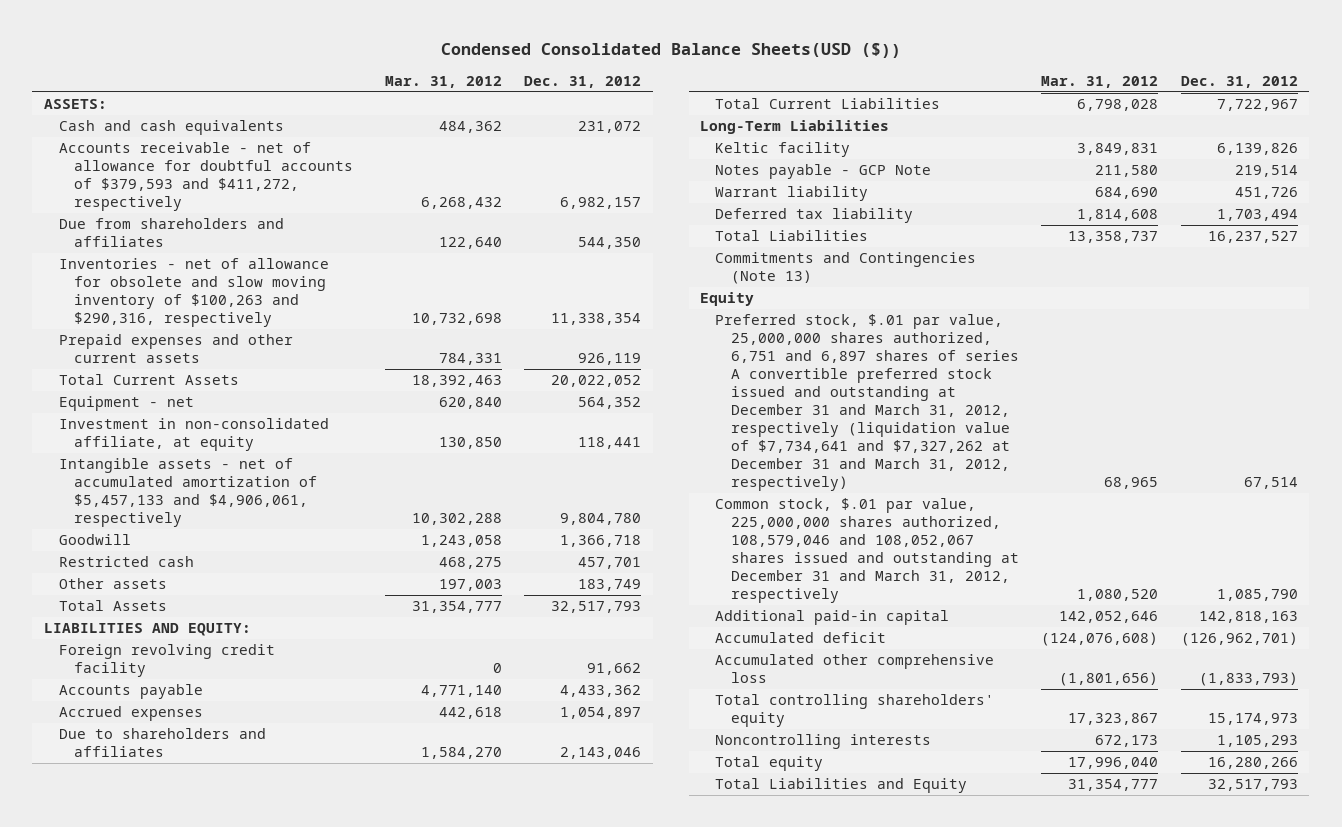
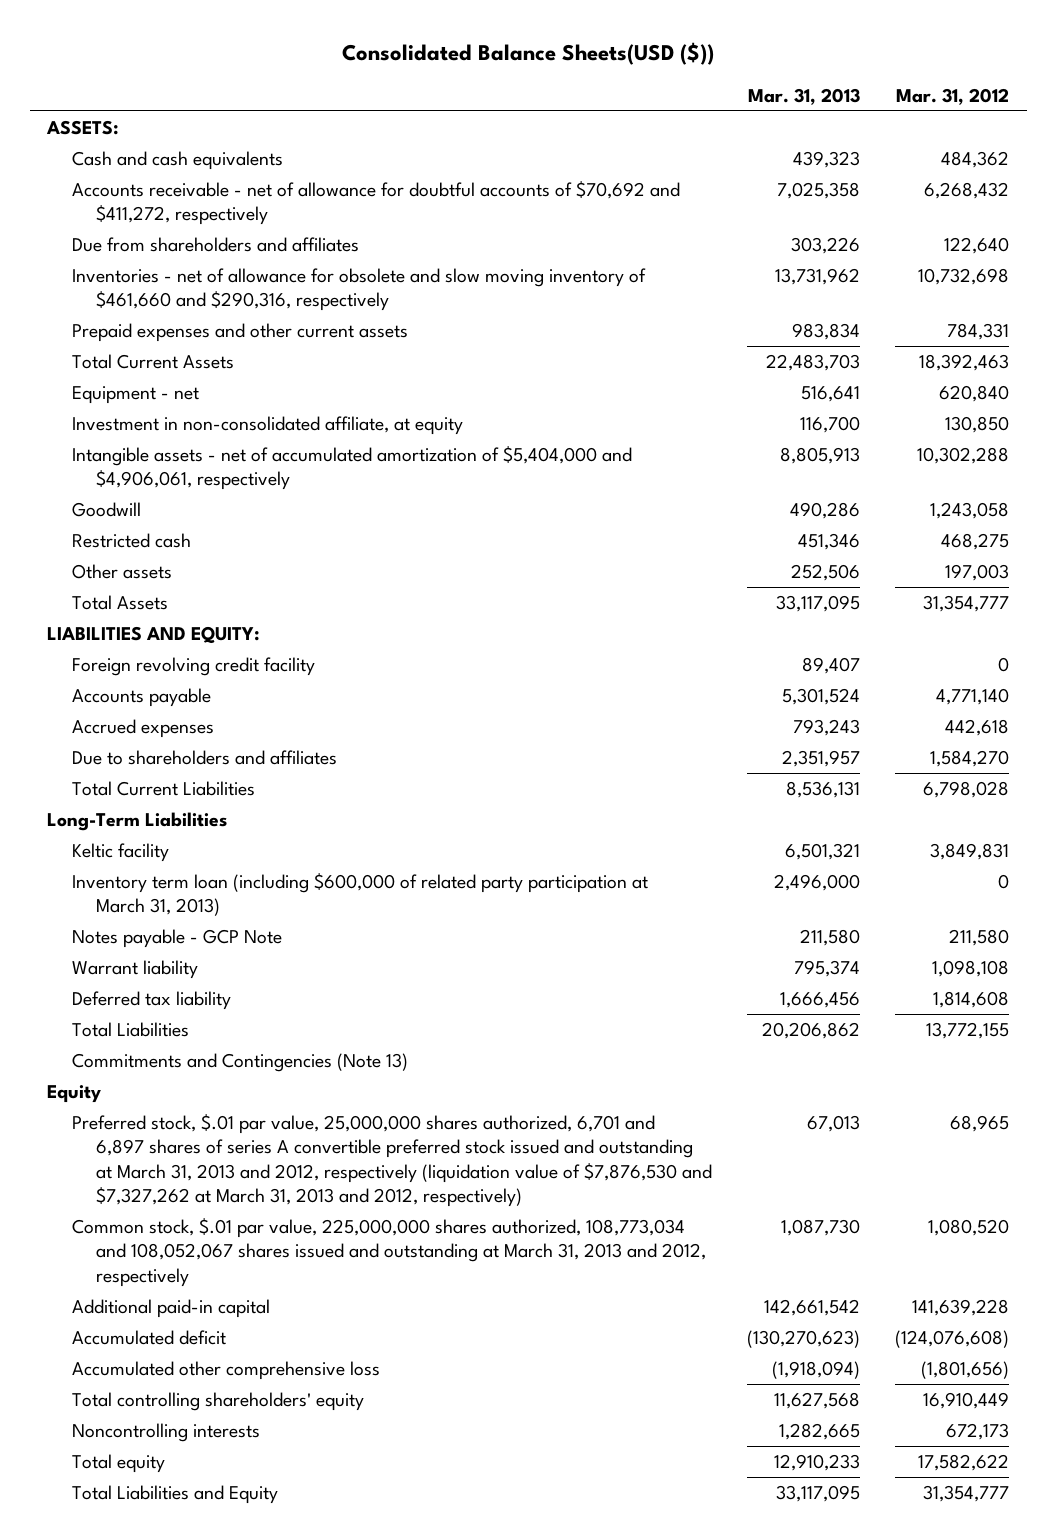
[440,43,901,59] Condensed Consolidated Balance Sheets(USD ($)) -> [342,42,715,66] Consolidated Balance Sheets(USD ($))
[524,75,642,88] Dec. 31, 2012 -> none
none -> [748,87,861,105] Mar. 31, 2013
[58,142,354,212] Accounts receivable - net of allowance for doubtful accounts of $379,593 and $411,272, respectively -> [71,180,680,226] Accounts receivable - net of allowance for doubtful accounts of $70,692 and $411,272, respectively
[58,258,329,328] Inventories - net of allowance for obsolete and slow moving inventory of $100,263 and $290,316, respectively -> [71,267,646,312] Inventories - net of allowance for obsolete and slow moving inventory of $461,660 and $290,316, respectively
[58,458,318,528] Intangible assets - net of accumulated amortization of $5,457,133 and $4,906,061, respectively -> [71,445,632,491] Intangible assets - net of accumulated amortization of $5,404,000 and $4,906,061, respectively
none -> [71,872,648,917] Inventory term loan (including $600,000 of related party participation at March 31, 2013)
[1095,187,1159,200] 684,690 -> [932,959,1010,977] 1,098,108
[1068,231,1159,244] 13,358,737 -> [926,1021,1010,1039] 13,772,155
[715,314,1019,492] Preferred stock, $.01 par value, 25,000,000 shares authorized, 6,751 and 6,897 shares of series A convertible preferred stock issued and outstanding at December 31 and March 31, 2012, respectively (liquidation value of $7,734,641 and $7,327,262 at December 31 and March 31, 2012, respectively) -> [71,1113,712,1208] Preferred stock, $.01 par value, 25,000,000 shares authorized, 6,701 and 6,897 shares of series A convertible preferred stock issued and outstanding at March 31, 2013 and 2012, respectively (liquidation value of $7,876,530 and $7,327,262 at March 31, 2013 and 2012, respectively)
[715,498,1019,604] Common stock, $.01 par value, 225,000,000 shares authorized, 108,579,046 and 108,052,067 shares issued and outstanding at December 31 and March 31, 2012, respectively -> [71,1217,706,1287] Common stock, $.01 par value, 225,000,000 shares authorized, 108,773,034 and 108,052,067 shares issued and outstanding at March 31, 2013 and 2012, respectively
[1059,611,1159,624] 142,052,646 -> [912,1298,1010,1316] 141,639,228
[1068,713,1159,726] 17,323,867 -> [923,1391,1010,1409] 16,910,449
[1068,757,1159,770] 17,996,040 -> [918,1453,1010,1471] 17,582,622

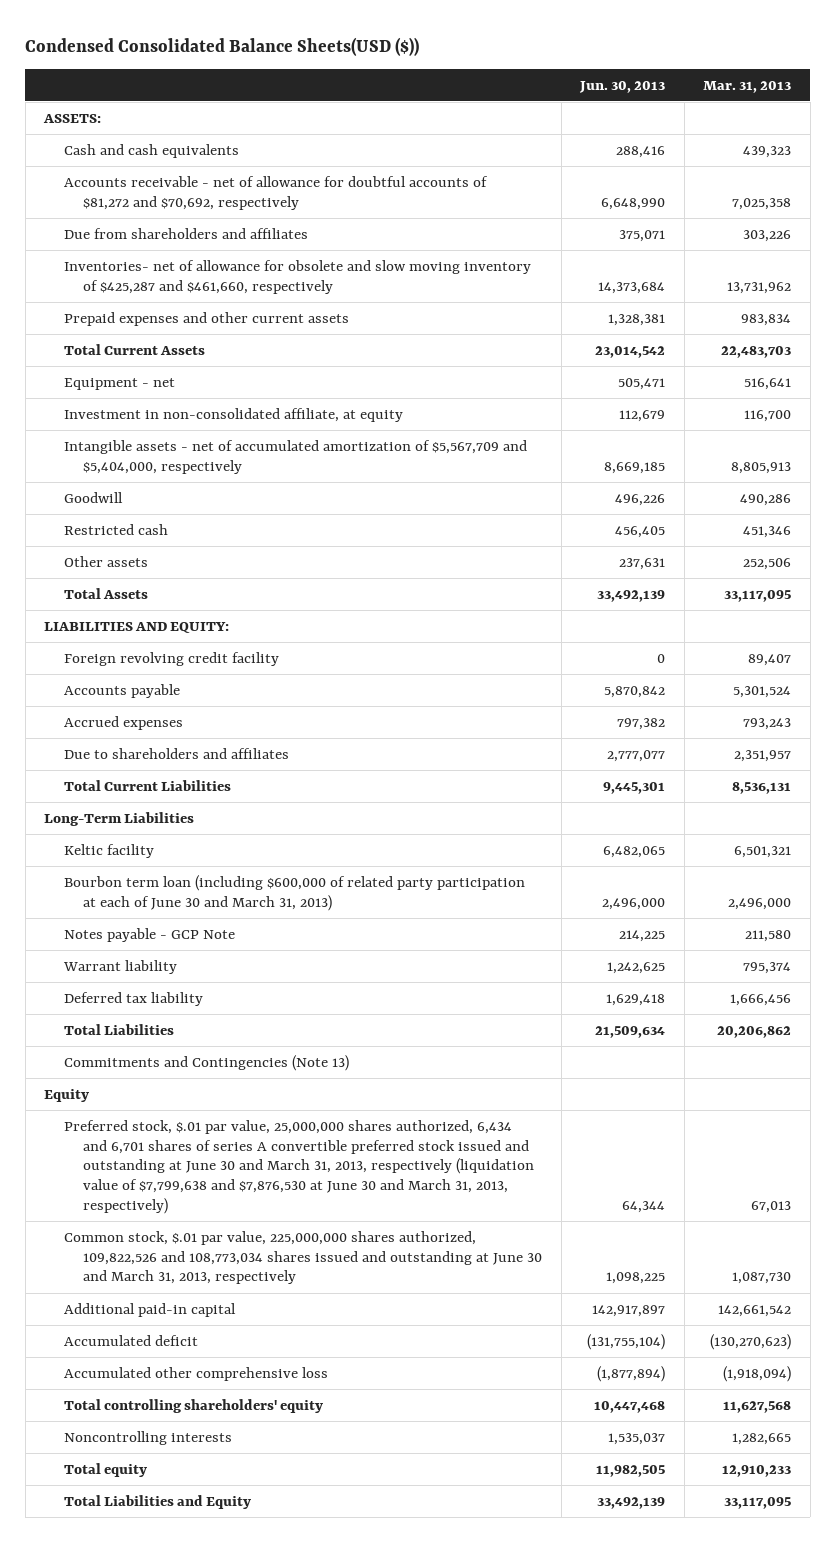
[342,42,715,66] Consolidated Balance Sheets(USD ($)) -> [25,36,420,56] Condensed Consolidated Balance Sheets(USD ($))
[896,87,1010,105] Mar. 31, 2012 -> none
none -> [579,80,666,93] Jun. 30, 2013
[71,180,680,226] Accounts receivable - net of allowance for doubtful accounts of $70,692 and $411,272, respectively -> [63,176,488,210] Accounts receivable - net of allowance for doubtful accounts of $81,272 and $70,692, respectively
[71,267,646,312] Inventories - net of allowance for obsolete and slow moving inventory of $461,660 and $290,316, respectively -> [63,260,531,294] Inventories- net of allowance for obsolete and slow moving inventory of $425,287 and $461,660, respectively
[71,445,632,491] Intangible assets - net of accumulated amortization of $5,404,000 and $4,906,061, respectively -> [63,440,527,474] Intangible assets - net of accumulated amortization of $5,567,709 and $5,404,000, respectively
[71,872,648,917] Inventory term loan (including $600,000 of related party participation at March 31, 2013) -> [63,875,525,911] Bourbon term loan (including $600,000 of related party participation at each of June 30 and March 31, 2013)
[71,1113,712,1208] Preferred stock, $.01 par value, 25,000,000 shares authorized, 6,701 and 6,897 shares of series A convertible preferred stock issued and outstanding at March 31, 2013 and 2012, respectively (liquidation value of $7,876,530 and $7,327,262 at March 31, 2013 and 2012, respectively) -> [63,1120,535,1214] Preferred stock, $.01 par value, 25,000,000 shares authorized, 6,434 and 6,701 shares of series A convertible preferred stock issued and outstanding at June 30 and March 31, 2013, respectively (liquidation value of $7,799,638 and $7,876,530 at June 30 and March 31, 2013, respectively)
[71,1217,706,1287] Common stock, $.01 par value, 225,000,000 shares authorized, 108,773,034 and 108,052,067 shares issued and outstanding at March 31, 2013 and 2012, respectively -> [63,1231,543,1285] Common stock, $.01 par value, 225,000,000 shares authorized, 109,822,526 and 108,773,034 shares issued and outstanding at June 30 and March 31, 2013, respectively

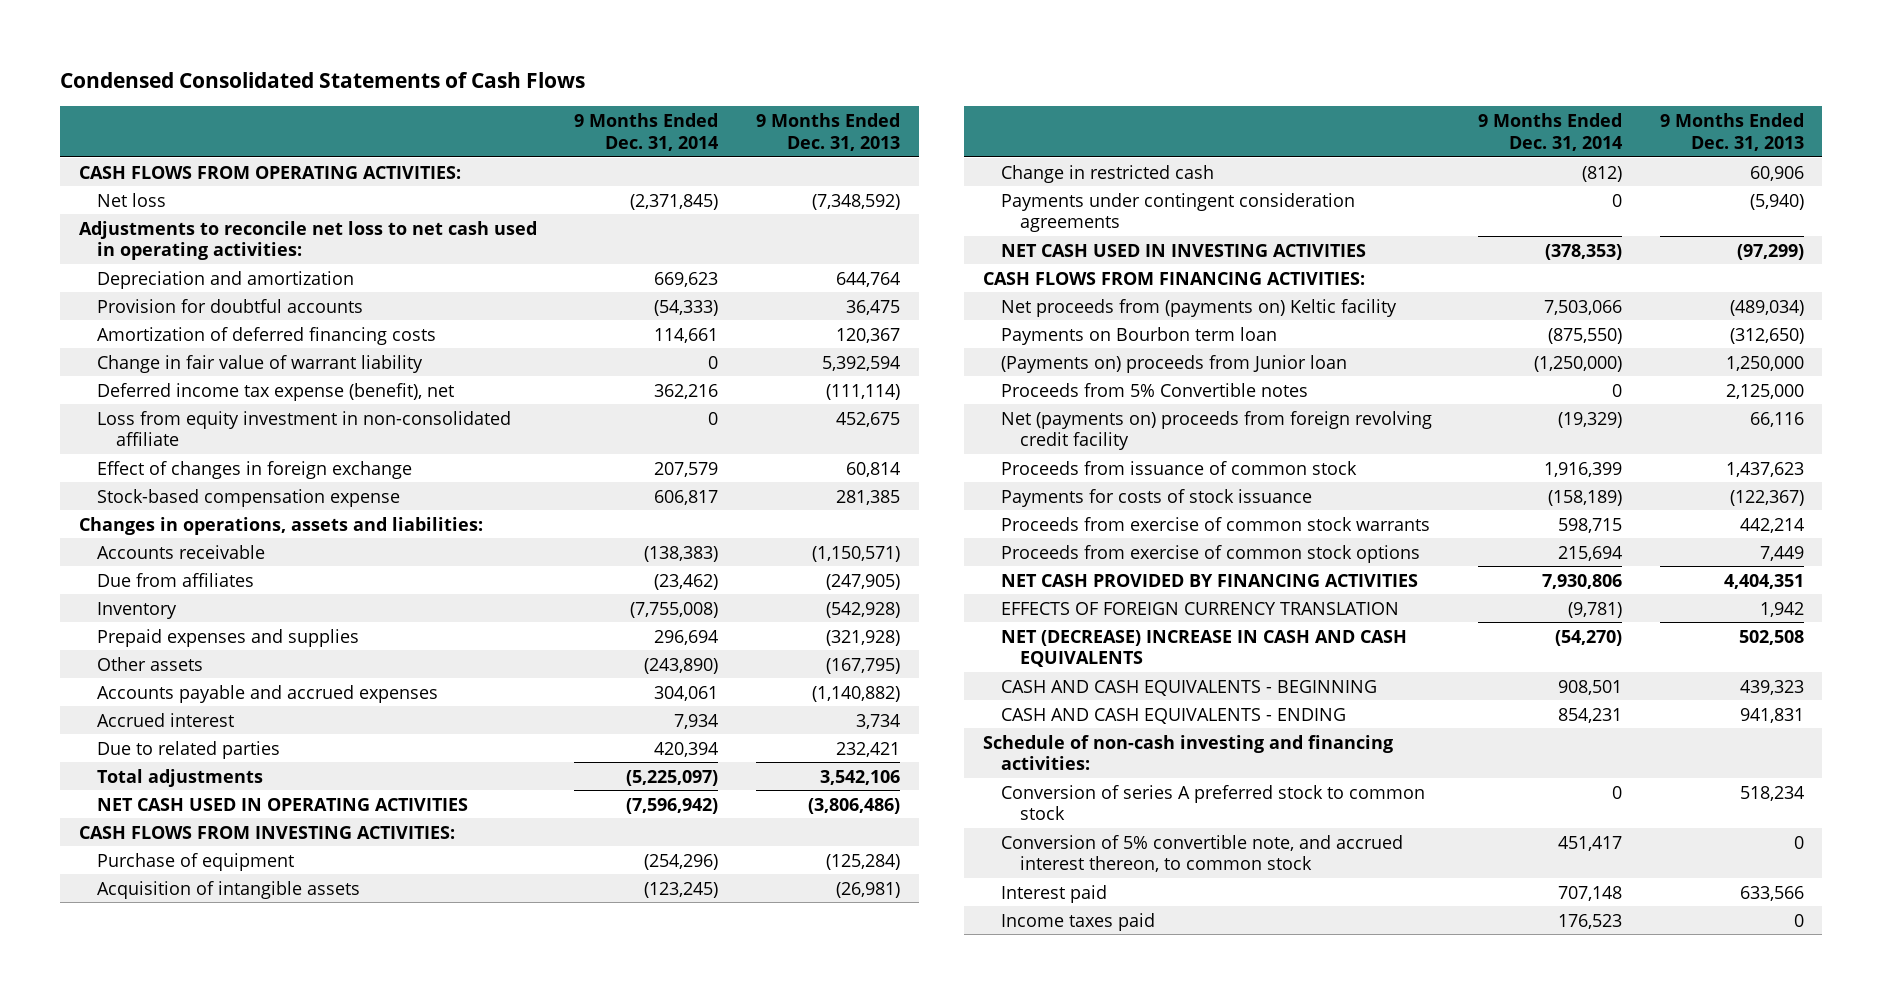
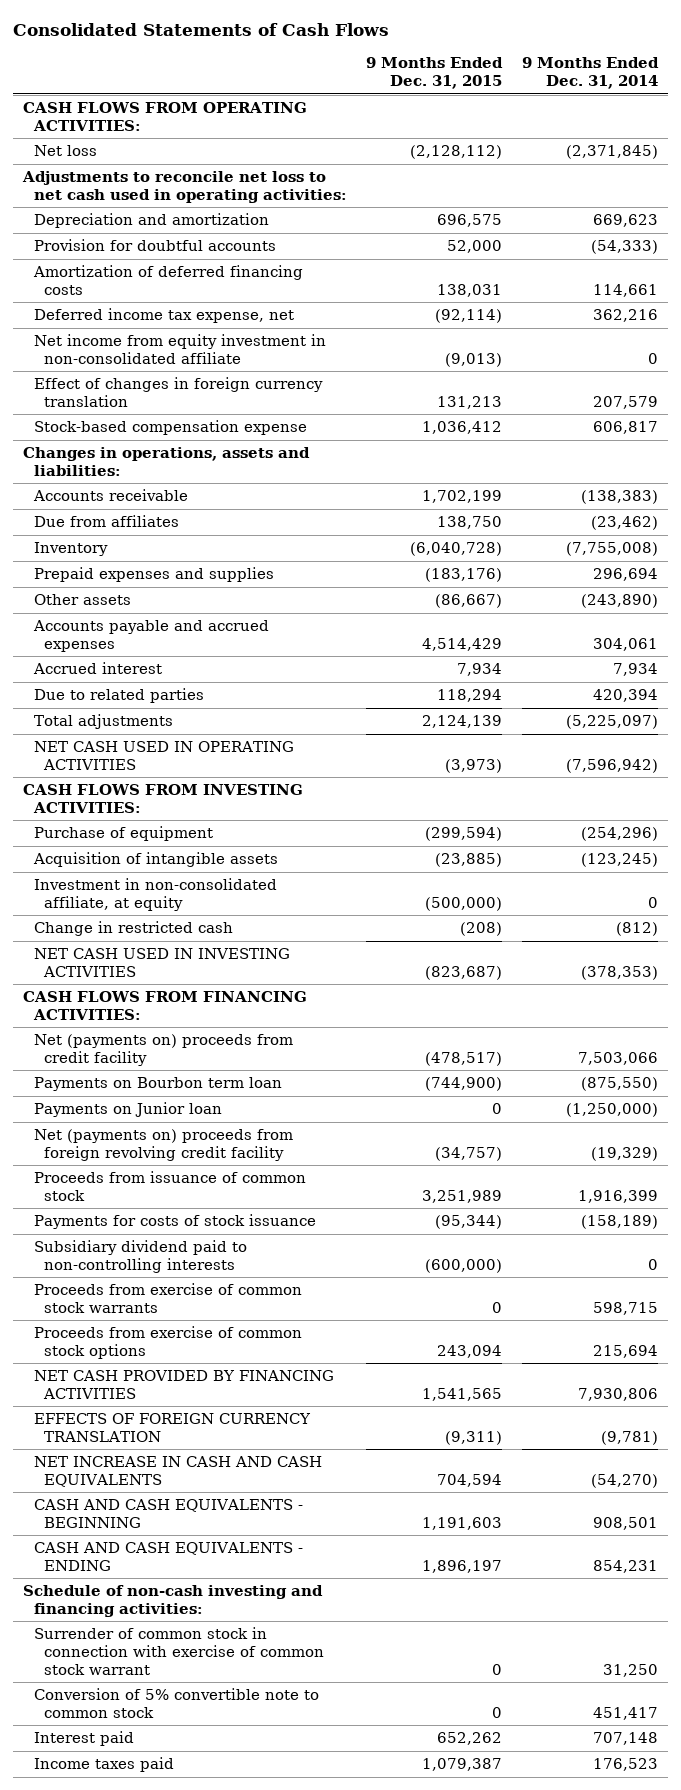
[60,72,586,89] Condensed Consolidated Statements of Cash Flows -> [13,22,390,36] Consolidated Statements of Cash Flows
[755,113,900,151] 9 Months Ended Dec. 31, 2013 -> none
none -> [366,57,504,89] 9 Months Ended Dec. 31, 2015
[97,354,424,373] Change in fair value of warrant liability -> none
[97,382,455,401] Deferred income tax expense (benefit), net -> [33,308,294,324] Deferred income tax expense, net
[97,410,512,447] Loss from equity investment in non-consolidated affiliate -> [33,334,326,364] Net income from equity investment in non-consolidated affiliate
[97,460,413,479] Effect of changes in foreign exchange -> [33,377,323,407] Effect of changes in foreign currency translation
none -> [33,878,277,911] Investment in non-consolidated affiliate, at equity
[1001,192,1356,233] Payments under contingent consideration agreements -> none
[1001,298,1398,317] Net proceeds from (payments on) Keltic facility -> [33,1034,293,1066] Net (payments on) proceeds from credit facility
[1001,382,1309,397] Proceeds from 5% Convertible notes -> none
[1001,354,1348,373] (Payments on) proceeds from Junior loan -> [33,1102,222,1118] Payments on Junior loan
none -> [33,1240,247,1273] Subsidiary dividend paid to non-controlling interests
[1001,629,1408,668] NET (DECREASE) INCREASE IN CASH AND CASH EQUIVALENTS -> [33,1456,322,1487] NET INCREASE IN CASH AND CASH EQUIVALENTS
[1001,784,1426,821] Conversion of series A preferred stock to common stock -> none
none -> [33,1627,324,1675] Surrender of common stock in connection with exercise of common stock warrant
[1001,834,1404,873] Conversion of 5% convertible note, and accrued interest thereon, to common stock -> [33,1688,319,1718] Conversion of 5% convertible note to common stock

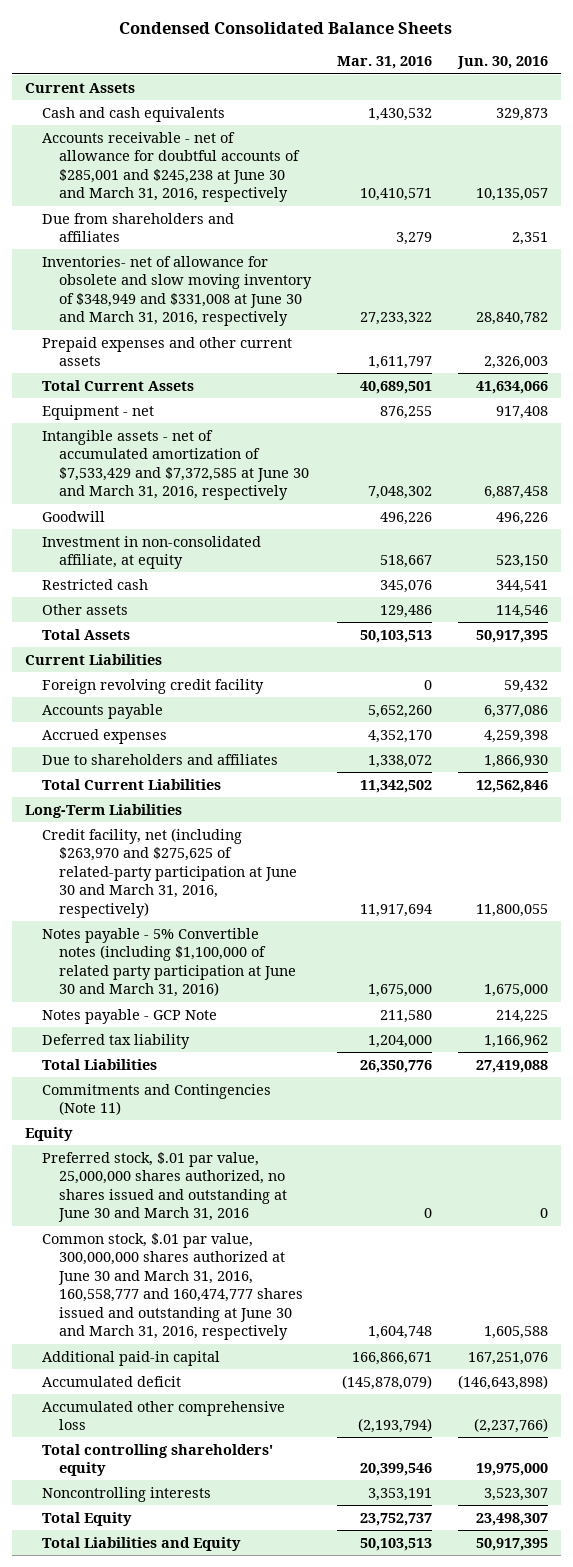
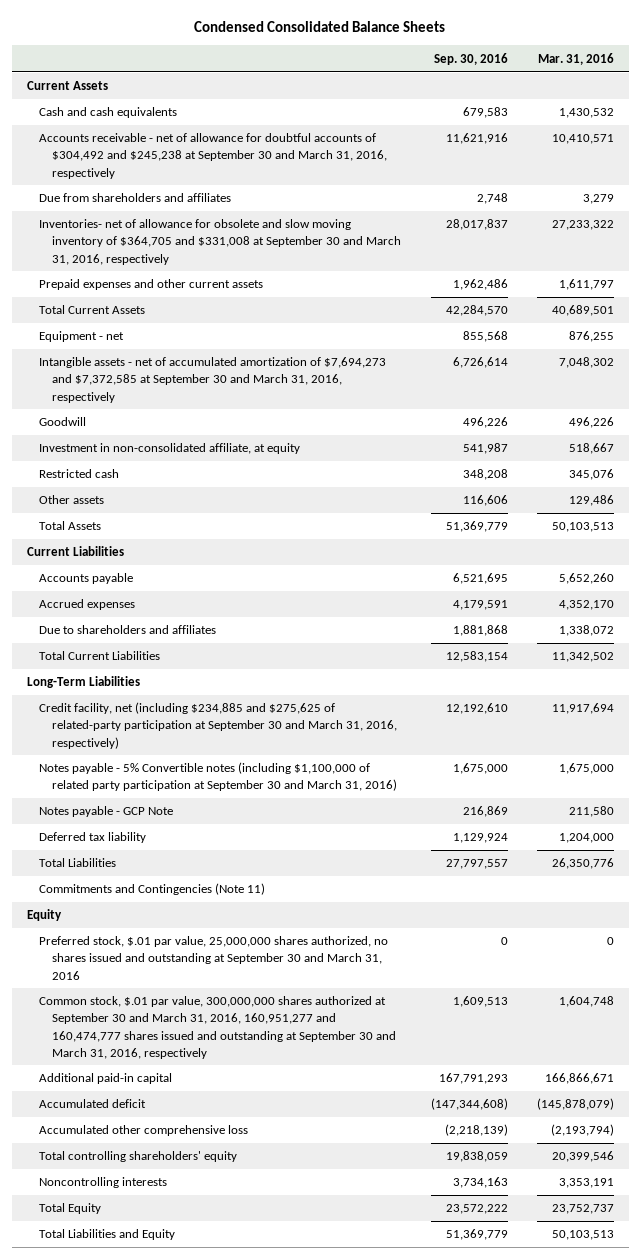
[456,56,548,70] Jun. 30, 2016 -> none
none -> [433,52,508,65] Sep. 30, 2016
[41,131,301,203] Accounts receivable - net of allowance for doubtful accounts of $285,001 and $245,238 at June 30 and March 31, 2016, respectively -> [39,133,387,179] Accounts receivable - net of allowance for doubtful accounts of $304,492 and $245,238 at September 30 and March 31, 2016, respectively
[41,255,313,327] Inventories- net of allowance for obsolete and slow moving inventory of $348,949 and $331,008 at June 30 and March 31, 2016, respectively -> [39,219,401,265] Inventories- net of allowance for obsolete and slow moving inventory of $364,705 and $331,008 at September 30 and March 31, 2016, respectively
[41,429,310,501] Intangible assets - net of accumulated amortization of $7,533,429 and $7,372,585 at June 30 and March 31, 2016, respectively -> [39,357,387,403] Intangible assets - net of accumulated amortization of $7,694,273 and $7,372,585 at September 30 and March 31, 2016, respectively
[41,678,264,694] Foreign revolving credit facility -> none
[41,827,298,918] Credit facility, net (including $263,970 and $275,625 of related-party participation at June 30 and March 31, 2016, respectively) -> [39,702,397,749] Credit facility, net (including $234,885 and $275,625 of related-party participation at September 30 and March 31, 2016, respectively)
[41,927,297,998] Notes payable - 5% Convertible notes (including $1,100,000 of related party participation at June 30 and March 31, 2016) -> [39,762,397,792] Notes payable - 5% Convertible notes (including $1,100,000 of related party participation at September 30 and March 31, 2016)
[41,1151,288,1223] Preferred stock, $.01 par value, 25,000,000 shares authorized, no shares issued and outstanding at June 30 and March 31, 2016 -> [39,936,389,980] Preferred stock, $.01 par value, 25,000,000 shares authorized, no shares issued and outstanding at September 30 and March 31, 2016
[41,1232,304,1341] Common stock, $.01 par value, 300,000,000 shares authorized at June 30 and March 31, 2016, 160,558,777 and 160,474,777 shares issued and outstanding at June 30 and March 31, 2016, respectively -> [39,996,396,1059] Common stock, $.01 par value, 300,000,000 shares authorized at September 30 and March 31, 2016, 160,951,277 and 160,474,777 shares issued and outstanding at September 30 and March 31, 2016, respectively

